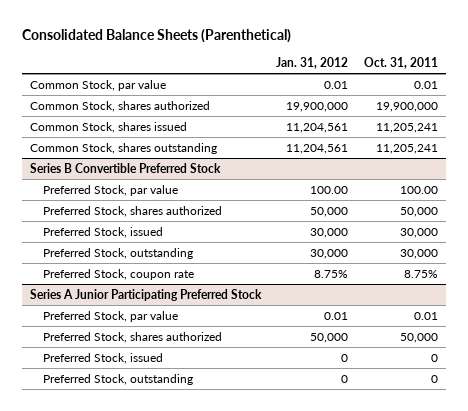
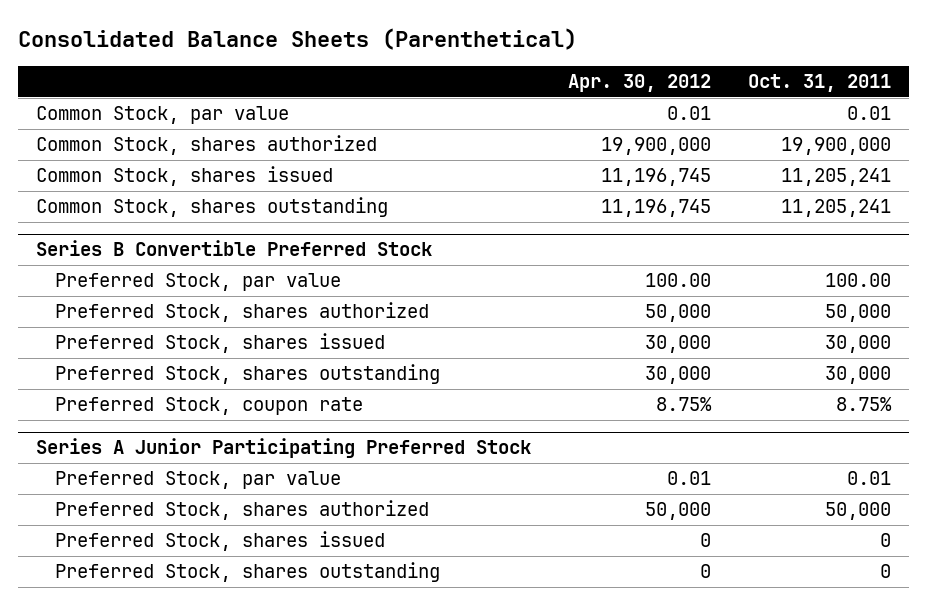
[276,57,349,70] Jan. 31, 2012 -> none
none -> [567,73,711,92] Apr. 30, 2012
[43,226,164,238] Preferred Stock, issued -> [54,333,385,354] Preferred Stock, shares issued
[43,247,194,259] Preferred Stock, outstanding -> [54,364,440,385] Preferred Stock, shares outstanding
[43,352,164,364] Preferred Stock, issued -> [54,531,385,552] Preferred Stock, shares issued
[43,373,194,385] Preferred Stock, outstanding -> [54,562,440,583] Preferred Stock, shares outstanding

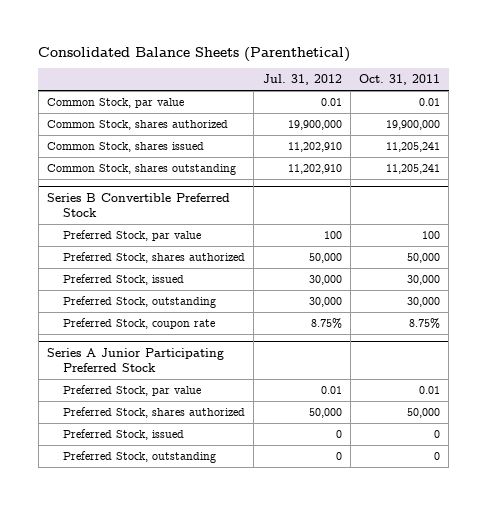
[567,73,711,92] Apr. 30, 2012 -> none
none -> [262,74,342,86] Jul. 31, 2012
[824,273,891,288] 100.00 -> [421,231,440,240] 100
[54,333,385,354] Preferred Stock, shares issued -> [63,274,185,286] Preferred Stock, issued
[54,364,440,385] Preferred Stock, shares outstanding -> [63,296,217,309] Preferred Stock, outstanding
[54,531,385,552] Preferred Stock, shares issued -> [63,429,185,441] Preferred Stock, issued
[54,562,440,583] Preferred Stock, shares outstanding -> [63,451,217,464] Preferred Stock, outstanding

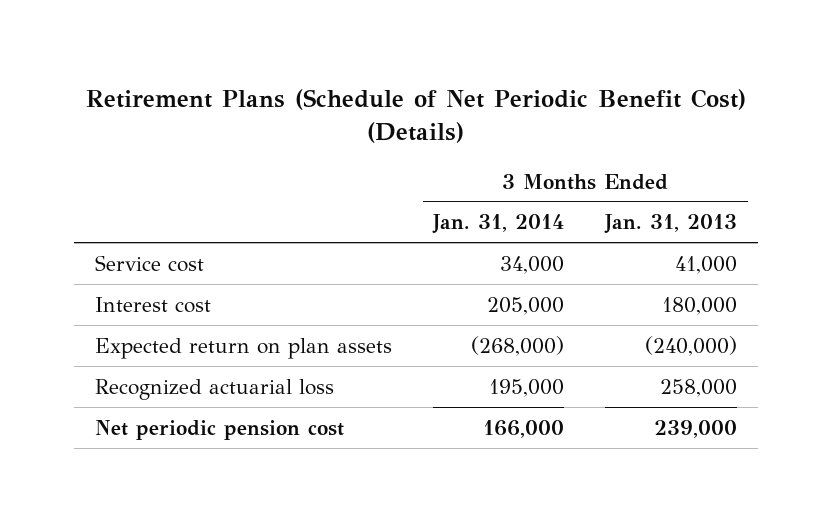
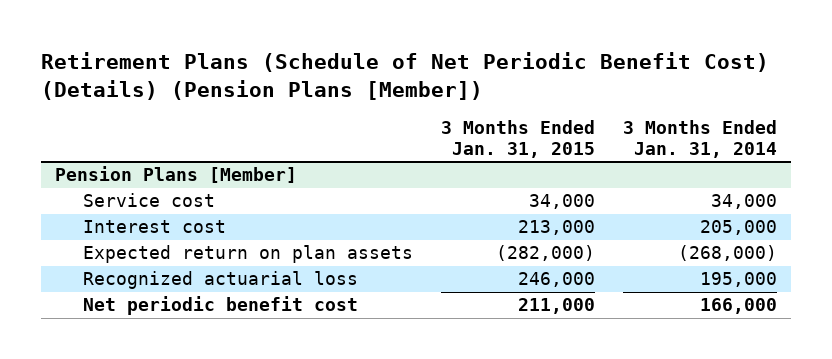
[85,88,746,143] Retirement Plans (Schedule of Net Periodic Benefit Cost) (Details) -> [40,51,769,100] Retirement Plans (Schedule of Net Periodic Benefit Cost) (Details) (Pension Plans [Member])
[604,214,738,235] Jan. 31, 2013 -> none
none -> [441,119,596,158] 3 Months Ended Jan. 31, 2015
none -> [55,166,298,184] Pension Plans [Member]
[94,419,344,440] Net periodic pension cost -> [82,296,358,316] Net periodic benefit cost

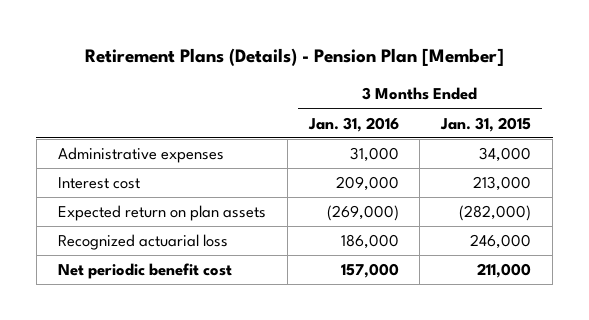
[40,51,769,100] Retirement Plans (Schedule of Net Periodic Benefit Cost) (Details) (Pension Plans [Member]) -> [84,48,504,67] Retirement Plans (Details) - Pension Plan [Member]
[623,119,778,158] 3 Months Ended Jan. 31, 2014 -> none
none -> [307,116,399,132] Jan. 31, 2016
[55,166,298,184] Pension Plans [Member] -> none
[82,193,215,208] Service cost -> none
none -> [57,147,224,164] Administrative expenses

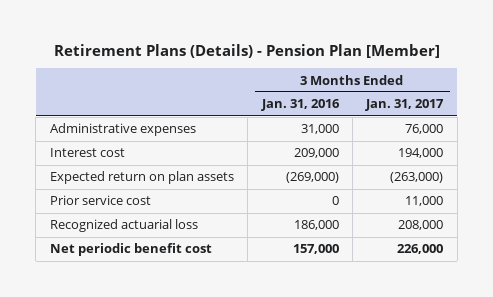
[440,116,532,132] Jan. 31, 2015 -> none
none -> [365,99,445,112] Jan. 31, 2017
none -> [49,195,151,206] Prior service cost

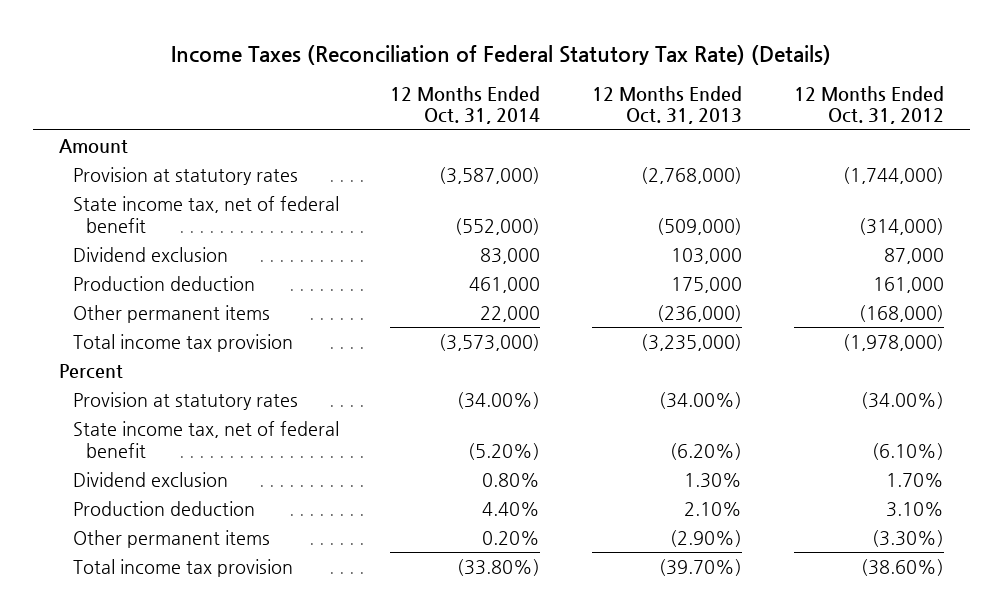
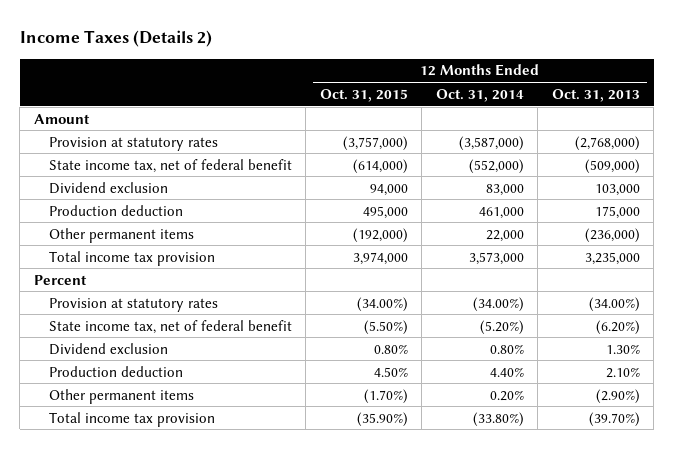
[171,44,832,65] Income Taxes (Reconciliation of Federal Statutory Tax Rate) (Details) -> [19,30,212,48] Income Taxes (Details 2)
[793,85,944,125] 12 Months Ended Oct. 31, 2012 -> none
none -> [319,88,408,102] Oct. 31, 2015
[439,333,541,351] (3,573,000) -> [468,251,524,265] 3,573,000
[641,333,743,351] (3,235,000) -> [584,251,640,265] 3,235,000

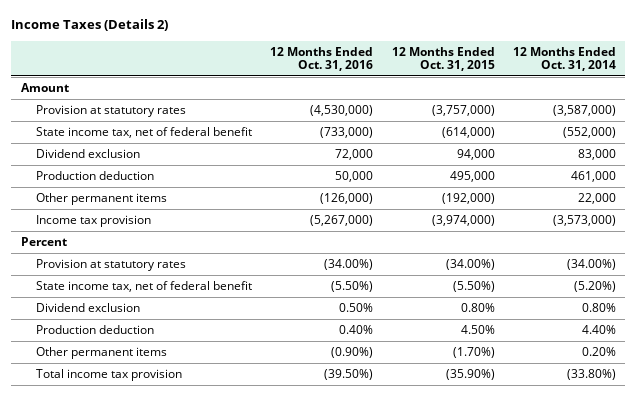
[551,88,640,102] Oct. 31, 2013 -> none
none -> [270,46,374,71] 12 Months Ended Oct. 31, 2016
[48,250,215,266] Total income tax provision -> [35,215,151,228] Income tax provision
[352,251,408,265] 3,974,000 -> [431,215,495,227] (3,974,000)
[468,251,524,265] 3,573,000 -> [553,215,617,227] (3,573,000)

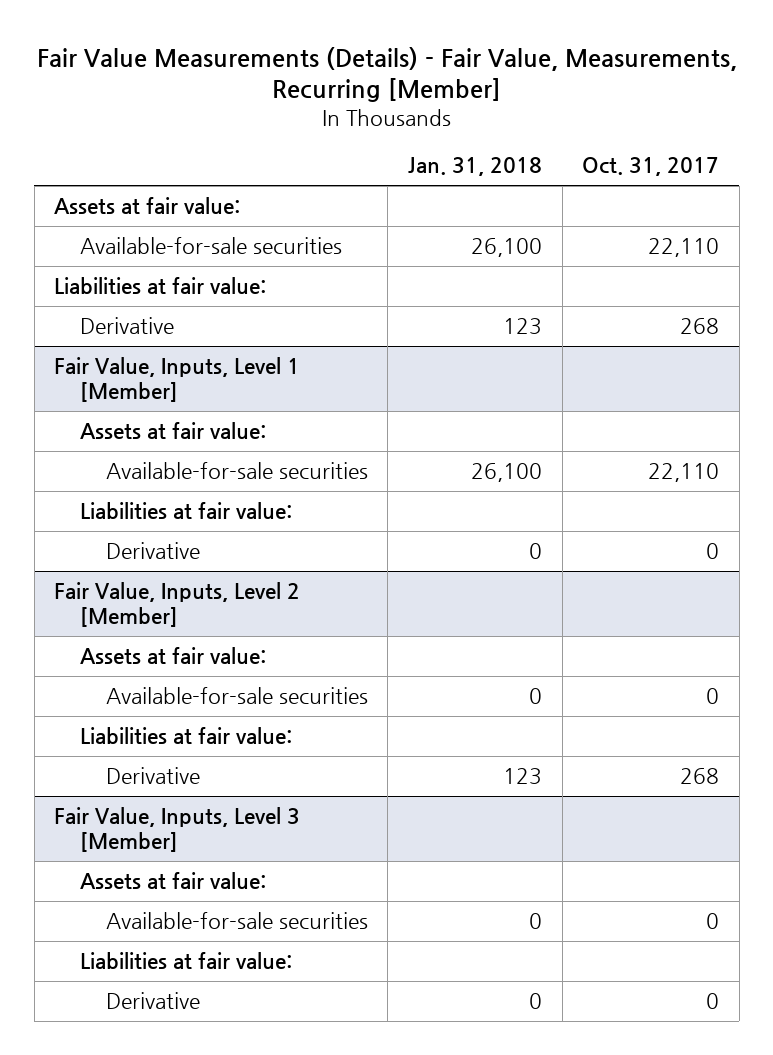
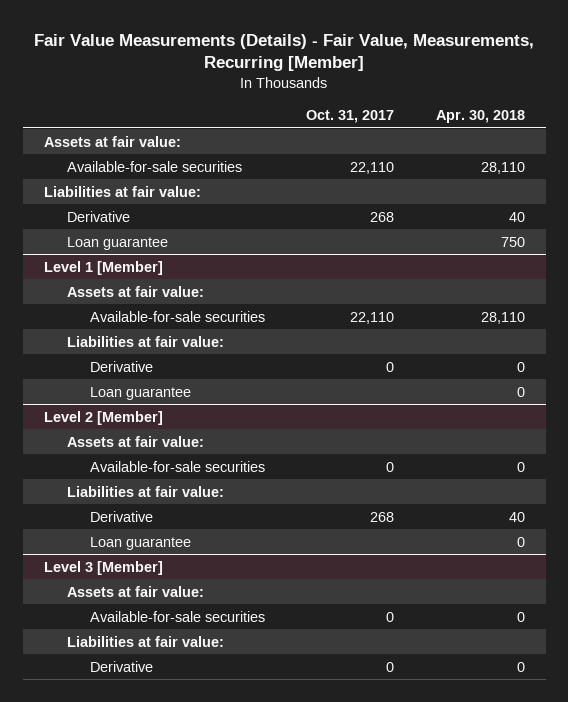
[407,157,542,177] Jan. 31, 2018 -> none
none -> [435,110,525,124] Apr. 30, 2018
none -> [66,236,168,250] Loan guarantee
[54,357,301,403] Fair Value, Inputs, Level 1 [Member] -> [43,260,163,275] Level 1 [Member]
none -> [89,386,191,400] Loan guarantee
[54,582,301,628] Fair Value, Inputs, Level 2 [Member] -> [43,410,163,425] Level 2 [Member]
none -> [89,536,191,550] Loan guarantee
[54,807,301,853] Fair Value, Inputs, Level 3 [Member] -> [43,560,163,575] Level 3 [Member]

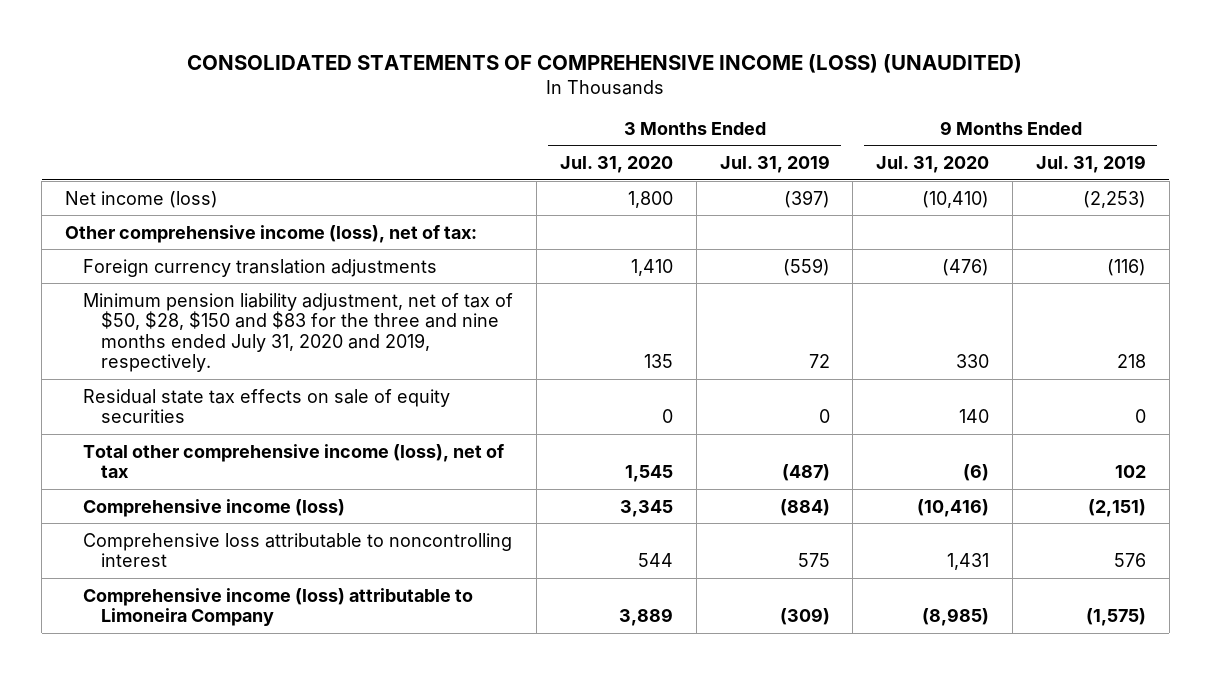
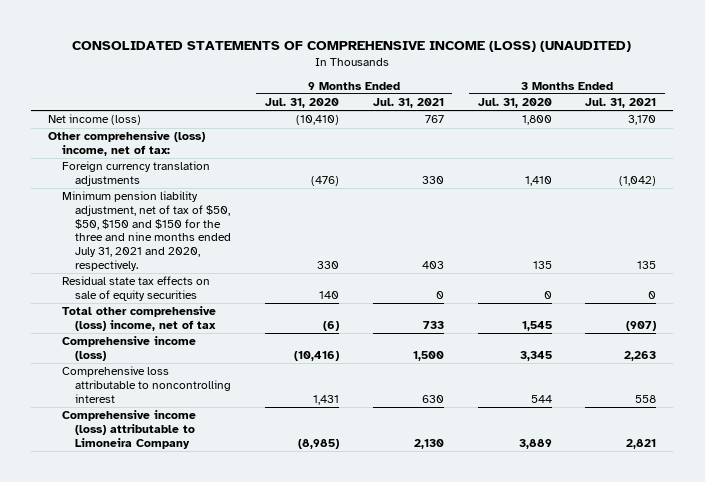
[719,155,830,174] Jul. 31, 2019 -> none
[1035,155,1146,174] Jul. 31, 2019 -> none
none -> [372,98,444,109] Jul. 31, 2021
none -> [585,98,657,109] Jul. 31, 2021
[65,224,478,243] Other comprehensive income (loss), net of tax: -> [48,131,206,156] Other comprehensive (loss) income, net of tax:
[83,292,514,373] Minimum pension liability adjustment, net of tax of $50, $28, $150 and $83 for the three and nine months ended July 31, 2020 and 2019, respectively. -> [61,191,231,271] Minimum pension liability adjustment, net of tax of $50, $50, $150 and $150 for the three and nine months ended July 31, 2021 and 2020, respectively.
[83,443,505,479] Total other comprehensive income (loss), net of tax -> [61,306,216,331] Total other comprehensive (loss) income, net of tax

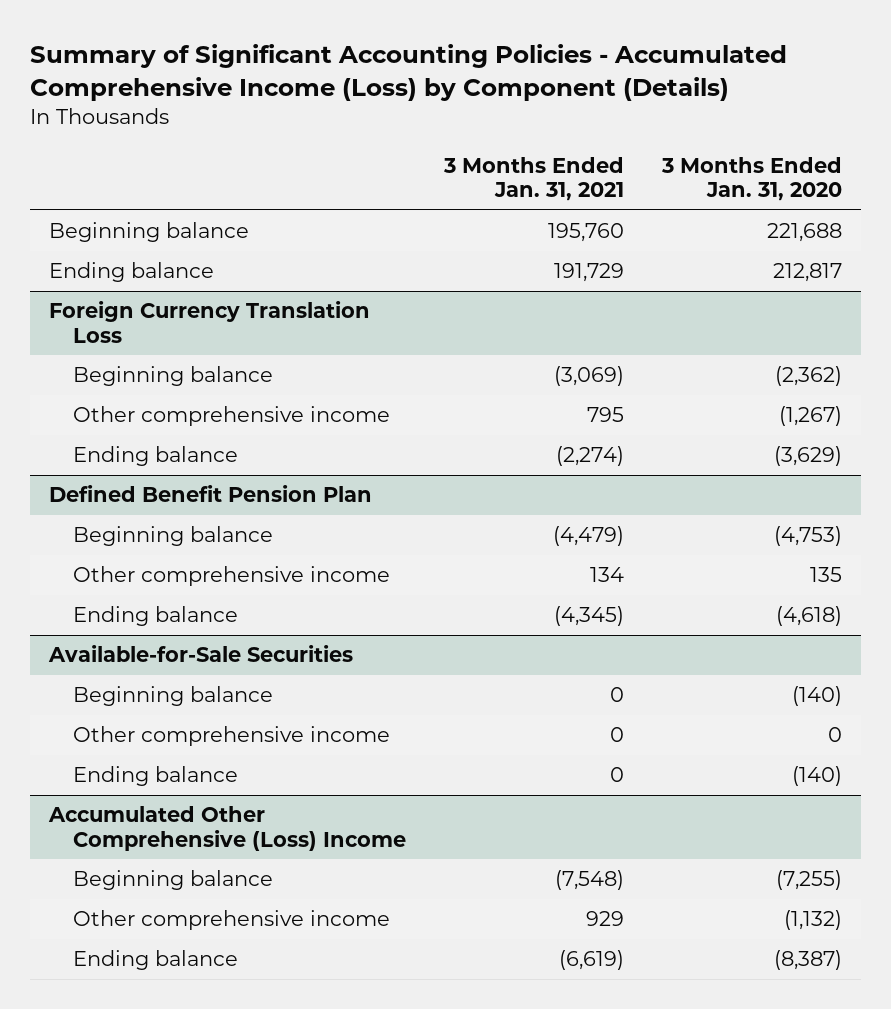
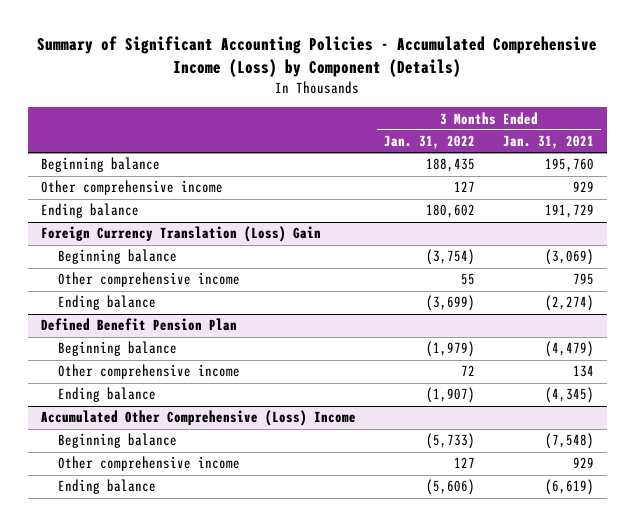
[660,156,842,202] 3 Months Ended Jan. 31, 2020 -> none
none -> [383,135,475,150] Jan. 31, 2022
none -> [41,180,224,196] Other comprehensive income
[48,301,370,343] Foreign Currency Translation Loss -> [41,226,322,243] Foreign Currency Translation (Loss) Gain
[47,645,353,663] Available-for-Sale Securities -> none
[72,686,273,707] Beginning balance -> none
[72,726,390,747] Other comprehensive income -> none
[72,766,238,787] Ending balance -> none

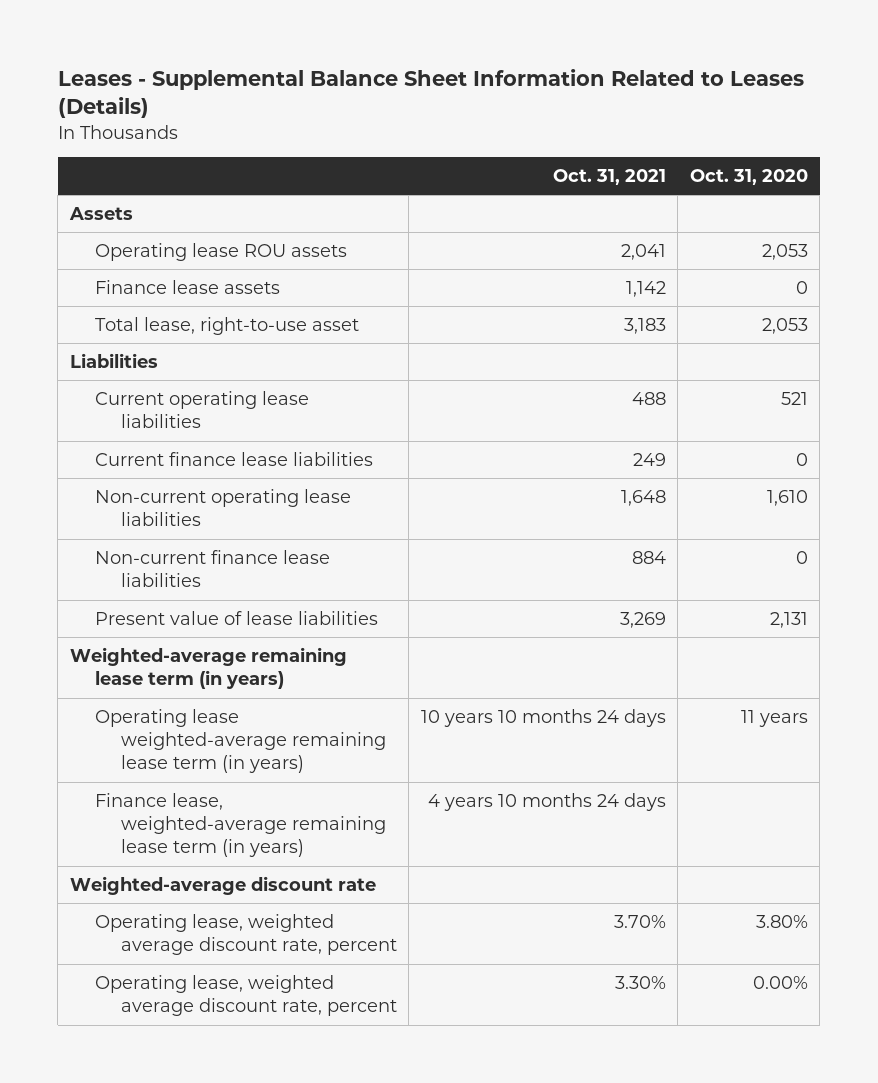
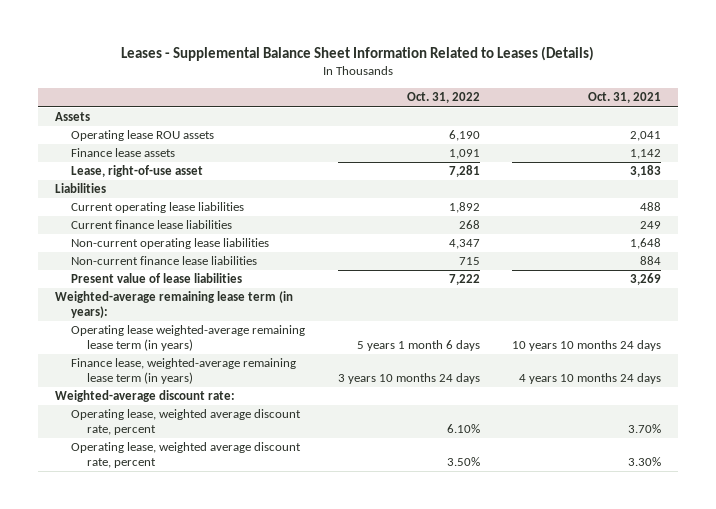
[689,169,808,186] Oct. 31, 2020 -> none
none -> [406,92,480,104] Oct. 31, 2022
[95,317,360,336] Total lease, right-to-use asset -> [70,165,203,178] Lease, right-of-use asset
[69,647,347,690] Weighted-average remaining lease term (in years) -> [54,291,293,318] Weighted-average remaining lease term (in years):
[69,876,376,896] Weighted-average discount rate -> [54,390,235,403] Weighted-average discount rate:

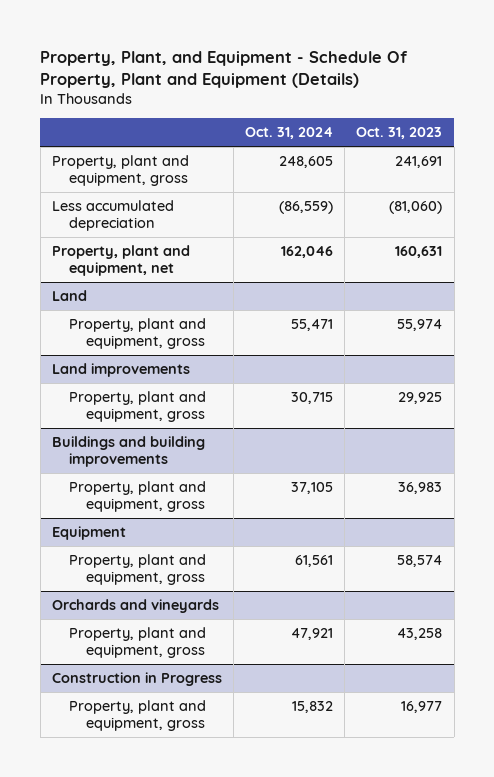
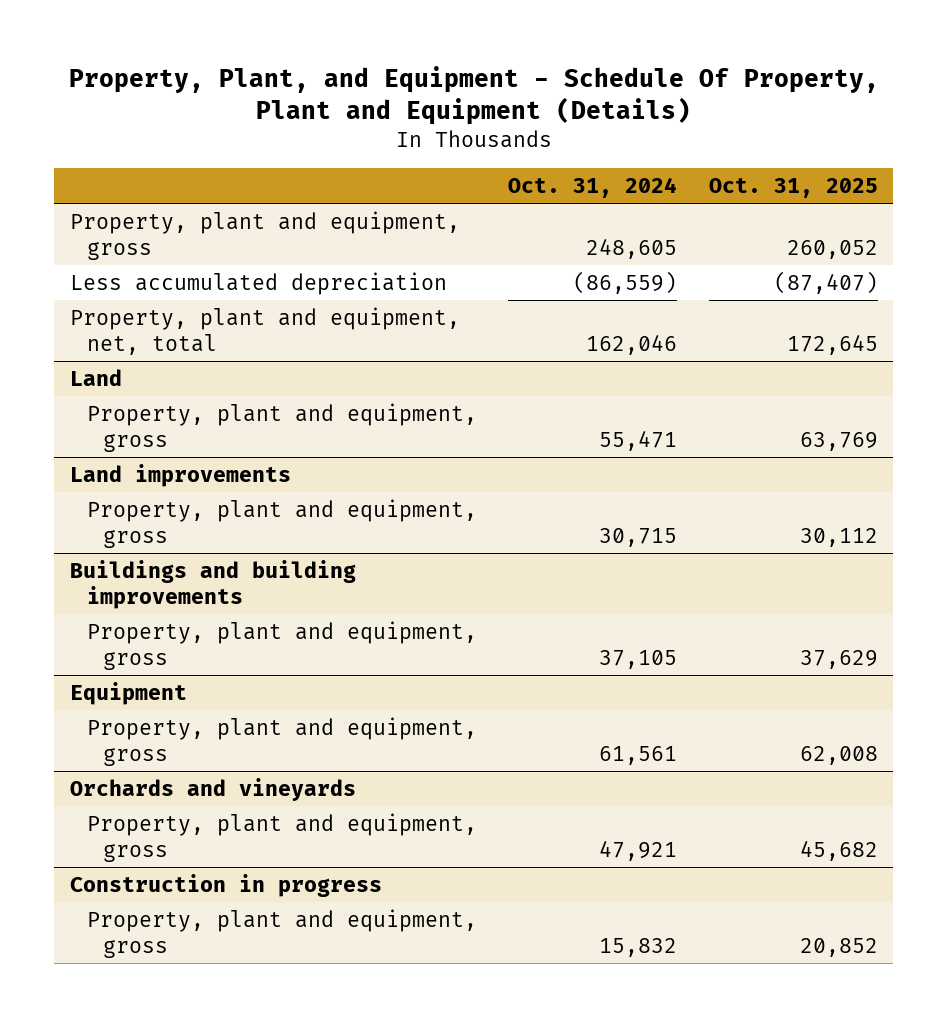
[356,127,443,140] Oct. 31, 2023 -> none
none -> [708,178,878,199] Oct. 31, 2025
[52,244,191,276] Property, plant and equipment, net -> [70,306,461,356] Property, plant and equipment, net, total
[52,671,223,686] Construction in Progress -> [70,873,383,897] Construction in progress

